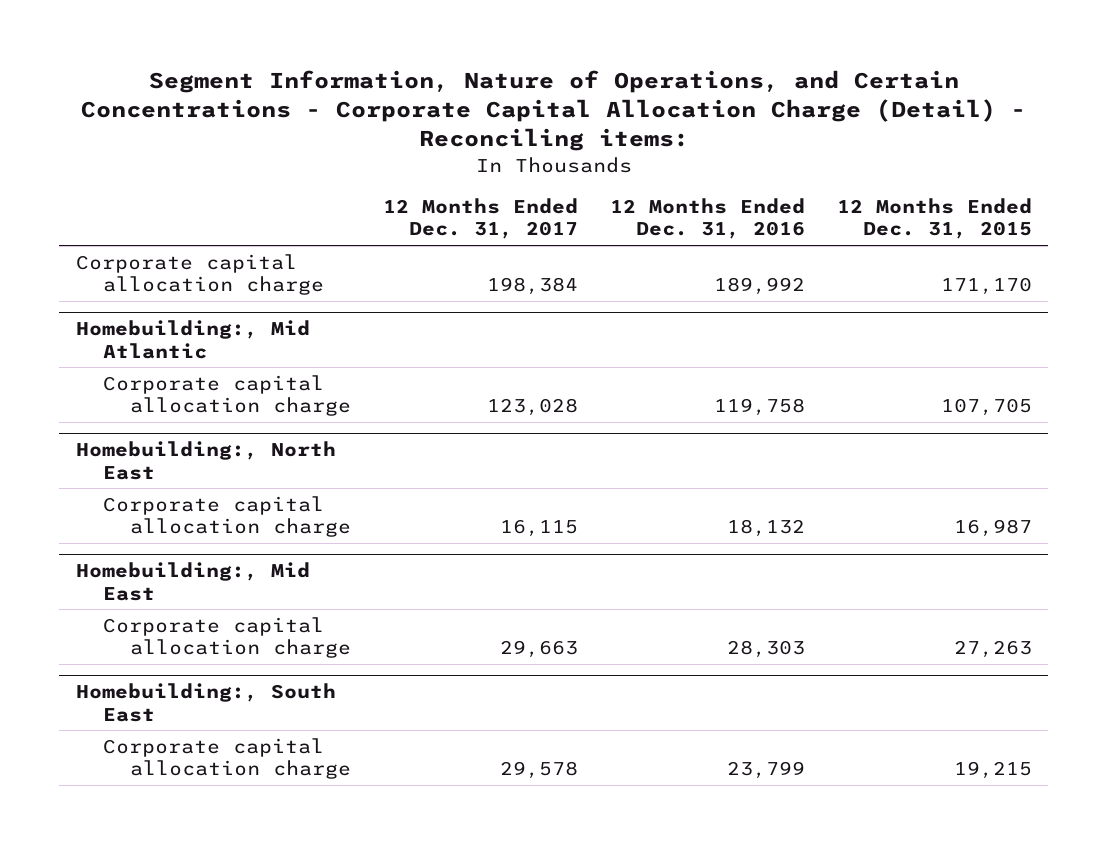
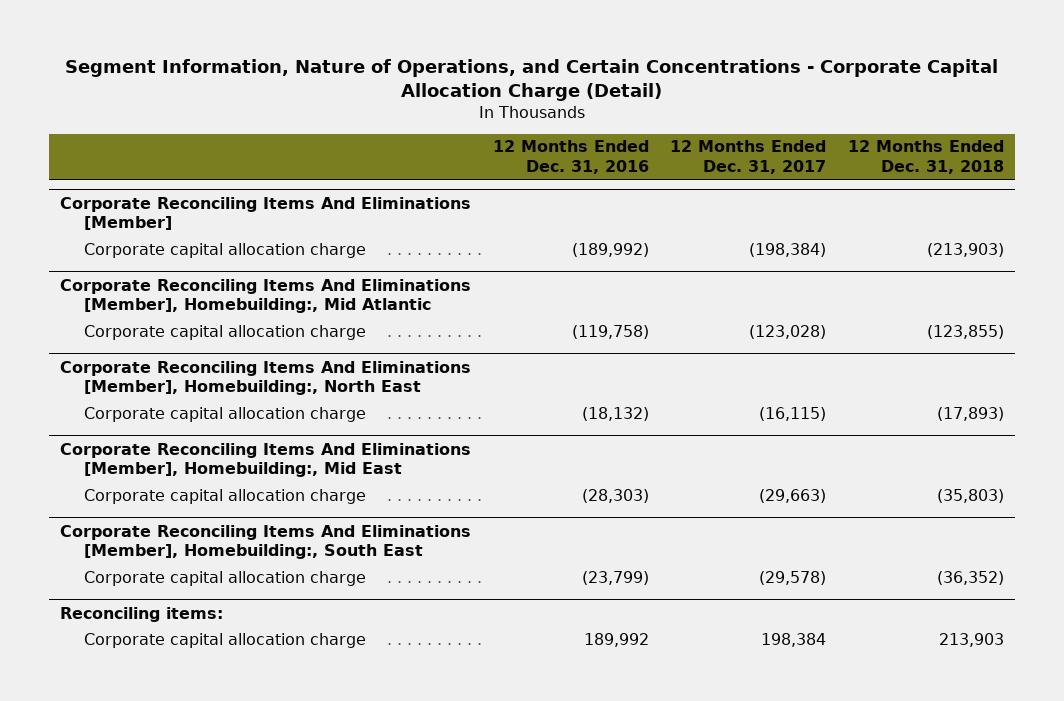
[80,70,1026,152] Segment Information, Nature of Operations, and Certain Concentrations - Corporate Capital Allocation Charge (Detail) - Reconciling items: -> [64,58,998,102] Segment Information, Nature of Operations, and Certain Concentrations - Corporate Capital Allocation Charge (Detail)
[837,197,1033,240] 12 Months Ended Dec. 31, 2015 -> none
none -> [848,140,1005,175] 12 Months Ended Dec. 31, 2018
none -> [59,196,471,231] Corporate Reconciling Items And Eliminations [Member]
none -> [83,242,366,258] Corporate capital allocation charge
none -> [59,278,471,314] Corporate Reconciling Items And Eliminations [Member], Homebuilding:, Mid Atlantic
none -> [83,324,366,340] Corporate capital allocation charge
none -> [59,360,471,396] Corporate Reconciling Items And Eliminations [Member], Homebuilding:, North East
none -> [83,406,366,422] Corporate capital allocation charge
none -> [59,442,471,478] Corporate Reconciling Items And Eliminations [Member], Homebuilding:, Mid East
none -> [83,488,366,504] Corporate capital allocation charge
none -> [59,524,471,560] Corporate Reconciling Items And Eliminations [Member], Homebuilding:, South East
none -> [83,570,366,586] Corporate capital allocation charge
none -> [59,606,223,622] Reconciling items:
[75,319,310,359] Homebuilding:, Mid Atlantic -> none
[102,374,351,417] Corporate capital allocation charge -> none
[75,440,336,480] Homebuilding:, North East -> none
[102,495,351,538] Corporate capital allocation charge -> none
[75,561,310,601] Homebuilding:, Mid East -> none
[102,616,351,659] Corporate capital allocation charge -> none
[75,682,336,722] Homebuilding:, South East -> none
[102,737,351,780] Corporate capital allocation charge -> none

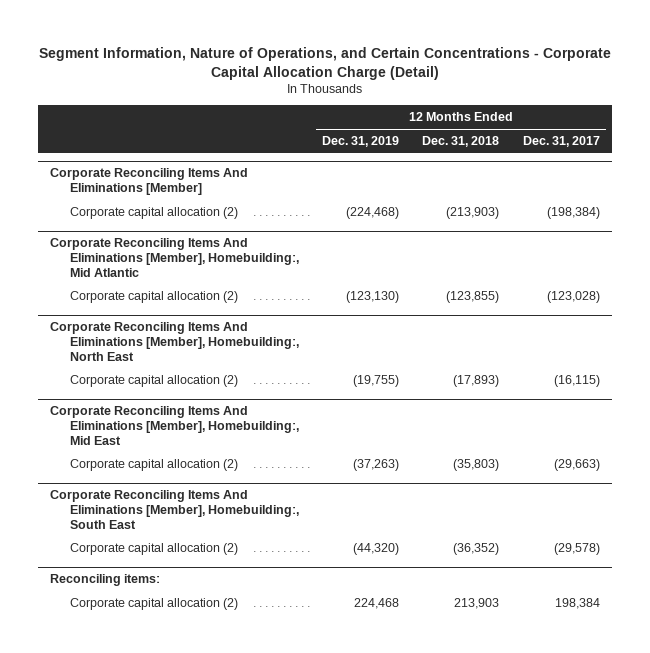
[492,140,649,175] 12 Months Ended Dec. 31, 2016 -> none
none -> [322,136,400,148] Dec. 31, 2019
[83,242,366,258] Corporate capital allocation charge -> [69,207,238,220] Corporate capital allocation (2)
[83,324,366,340] Corporate capital allocation charge -> [69,291,238,304] Corporate capital allocation (2)
[83,406,366,422] Corporate capital allocation charge -> [69,375,238,388] Corporate capital allocation (2)
[83,488,366,504] Corporate capital allocation charge -> [69,459,238,472] Corporate capital allocation (2)
[83,570,366,586] Corporate capital allocation charge -> [69,543,238,556] Corporate capital allocation (2)
[83,632,366,648] Corporate capital allocation charge -> [69,598,238,611] Corporate capital allocation (2)

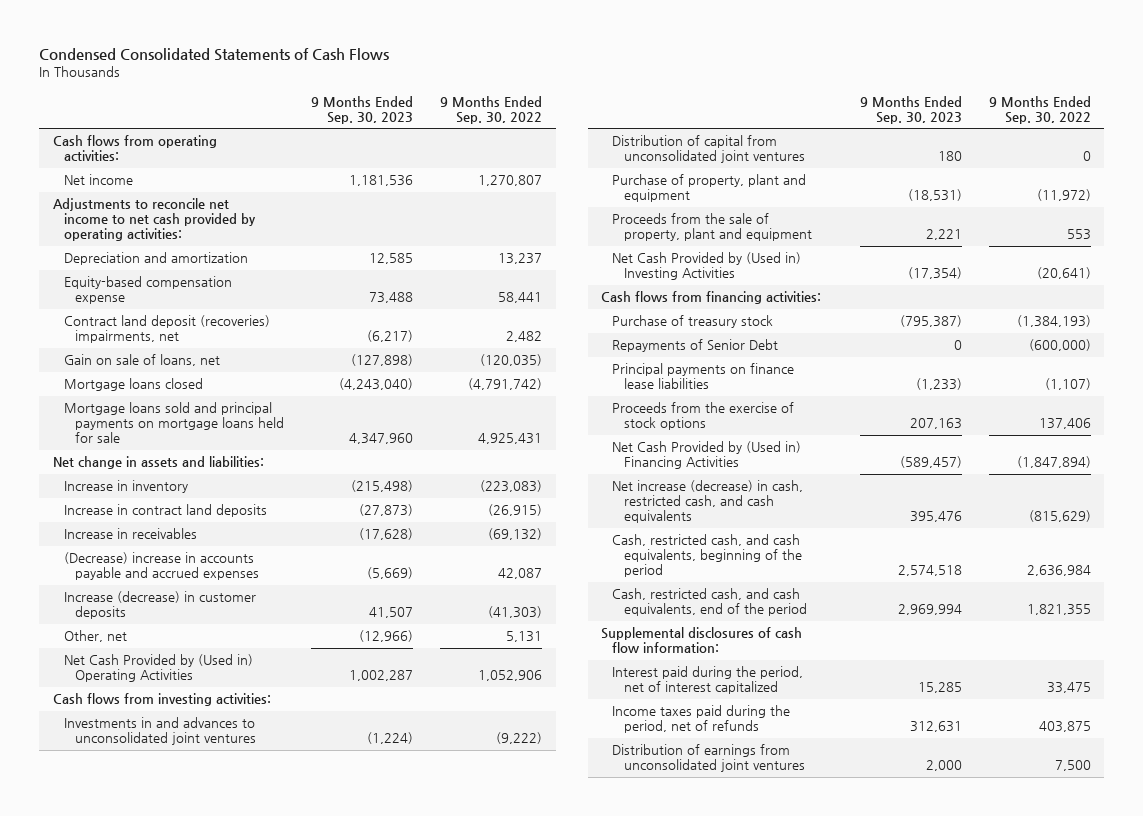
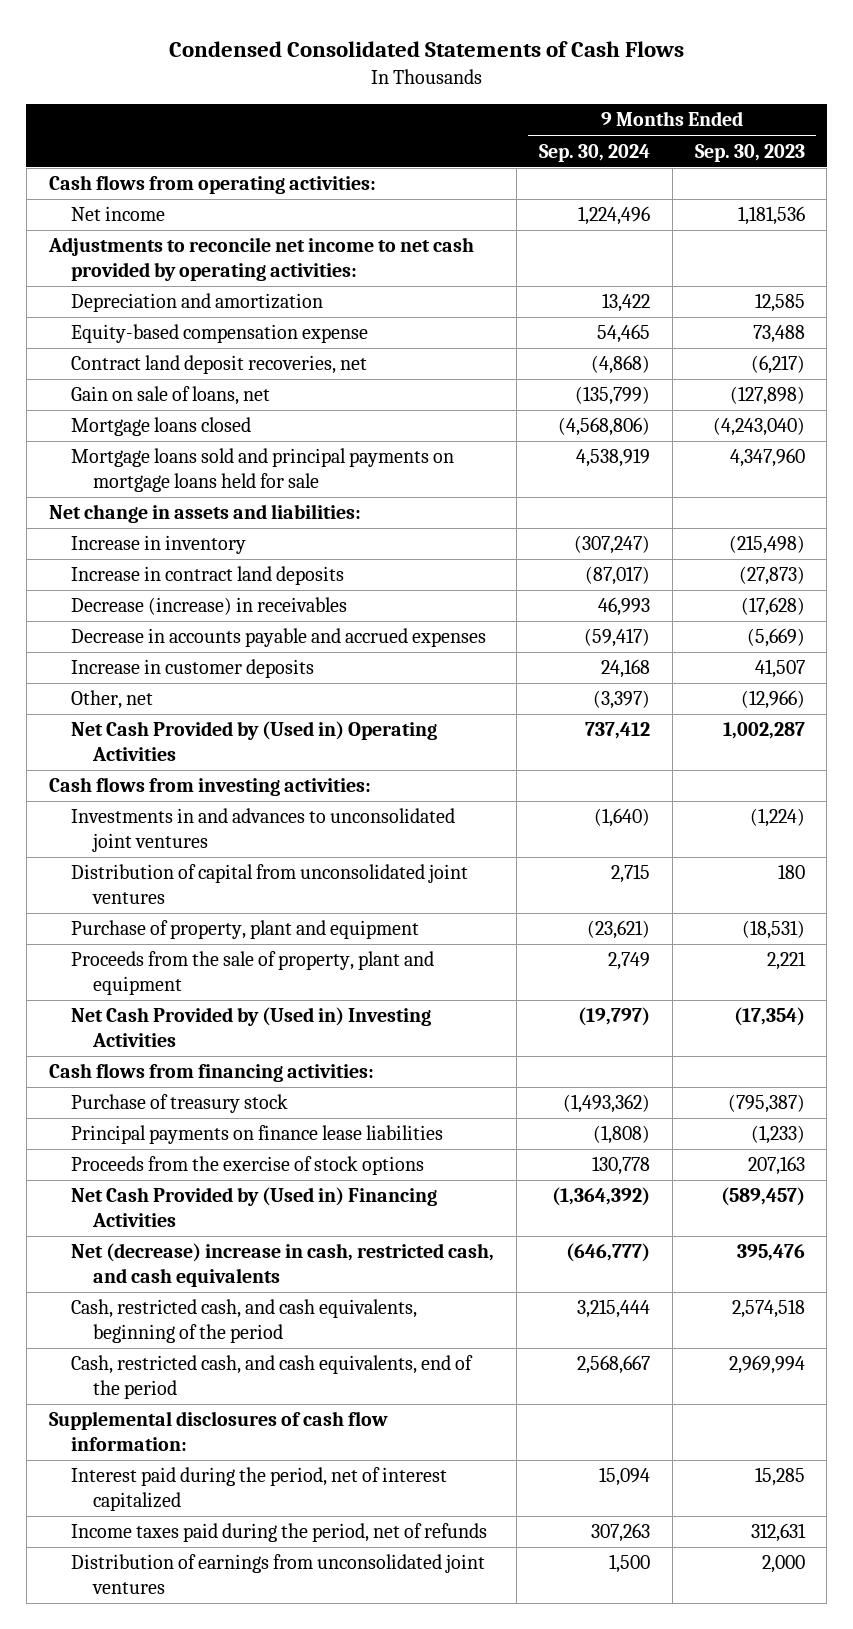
[440,95,543,124] 9 Months Ended Sep. 30, 2022 -> none
none -> [538,143,650,162] Sep. 30, 2024
[63,315,270,344] Contract land deposit (recoveries) impairments, net -> [71,355,368,375] Contract land deposit recoveries, net
[63,528,197,540] Increase in receivables -> [71,597,348,616] Decrease (increase) in receivables
[63,552,259,581] (Decrease) increase in accounts payable and accrued expenses -> [71,628,487,648] Decrease in accounts payable and accrued expenses
[63,591,256,620] Increase (decrease) in customer deposits -> [71,659,315,679] Increase in customer deposits
[612,339,779,353] Repayments of Senior Debt -> none
[612,480,804,524] Net increase (decrease) in cash, restricted cash, and cash equivalents -> [71,1243,495,1287] Net (decrease) increase in cash, restricted cash, and cash equivalents

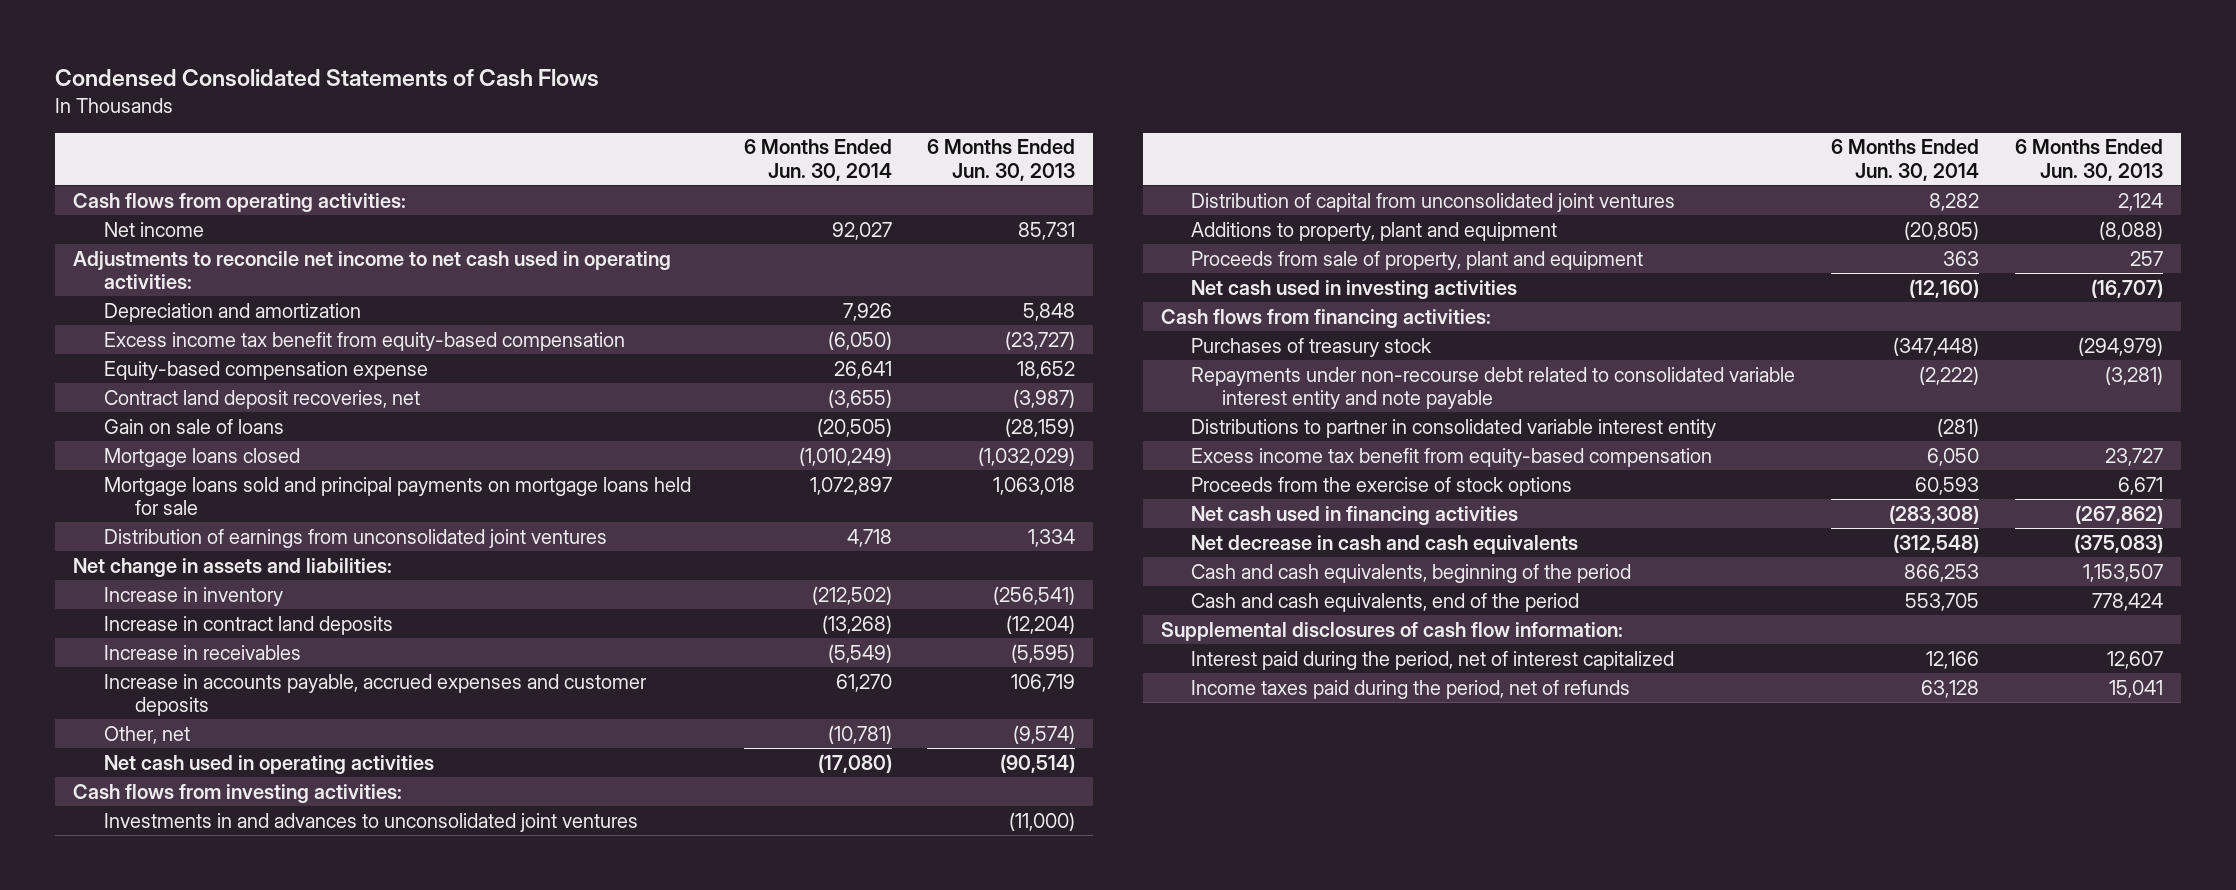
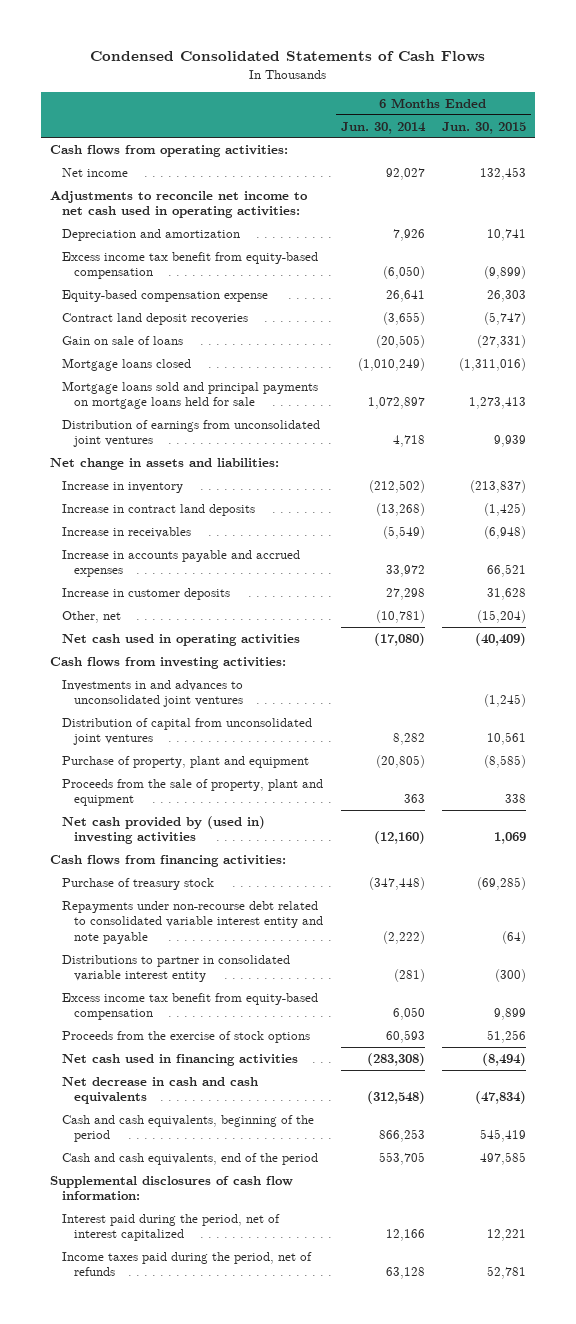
[927,139,1076,181] 6 Months Ended Jun. 30, 2013 -> none
none -> [442,121,527,134] Jun. 30, 2015
[103,389,420,409] Contract land deposit recoveries, net -> [61,312,248,325] Contract land deposit recoveries
[103,673,647,716] Increase in accounts payable, accrued expenses and customer deposits -> [61,549,300,578] Increase in accounts payable and accrued expenses
[835,673,892,692] 61,270 -> [385,565,425,578] 33,972
none -> [61,587,230,600] Increase in customer deposits
[1191,221,1558,241] Additions to property, plant and equipment -> [61,755,309,768] Purchase of property, plant and equipment
[1191,250,1644,270] Proceeds from sale of property, plant and equipment -> [61,778,323,807] Proceeds from the sale of property, plant and equipment
[1191,279,1518,299] Net cash used in investing activities -> [61,815,265,845] Net cash provided by (used in) investing activities
[1191,337,1433,357] Purchases of treasury stock -> [61,877,214,890] Purchase of treasury stock

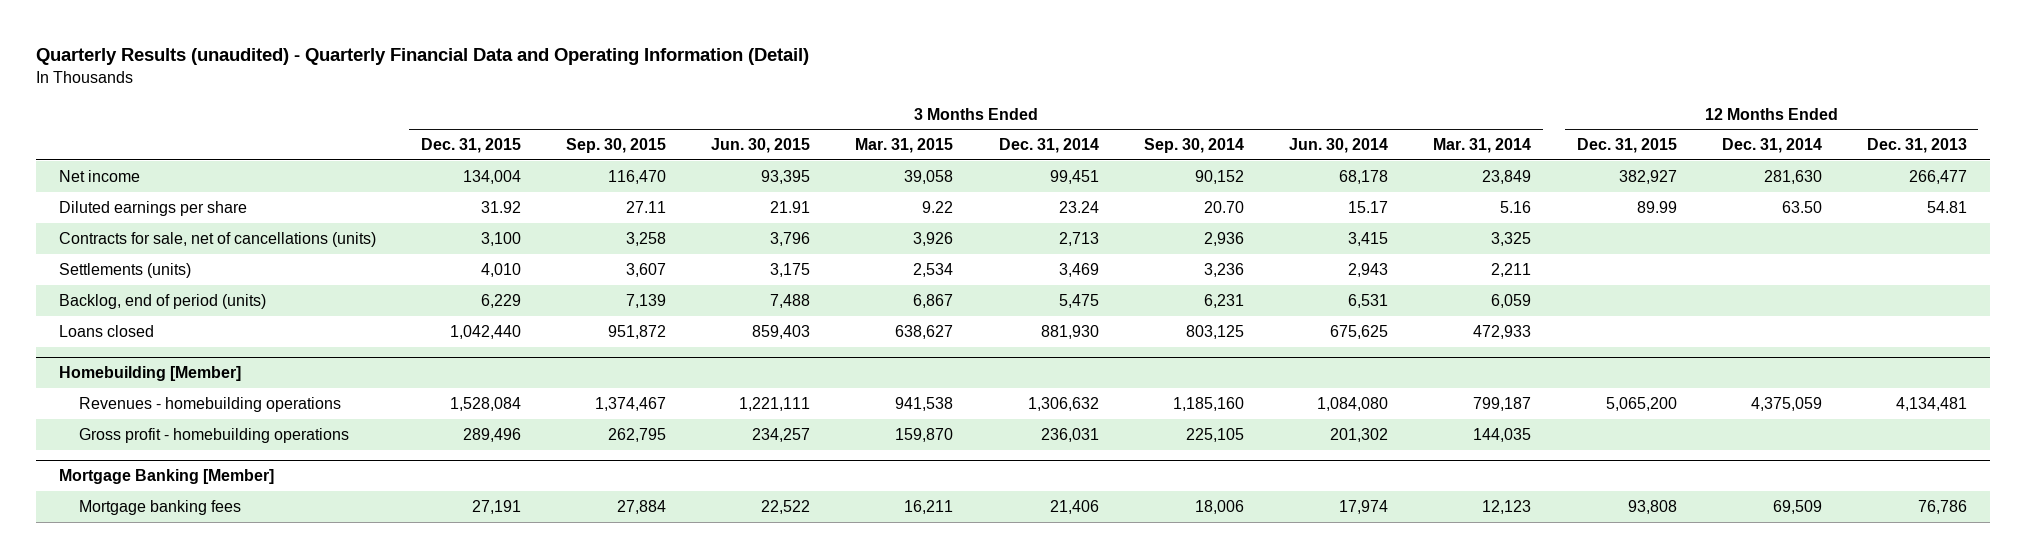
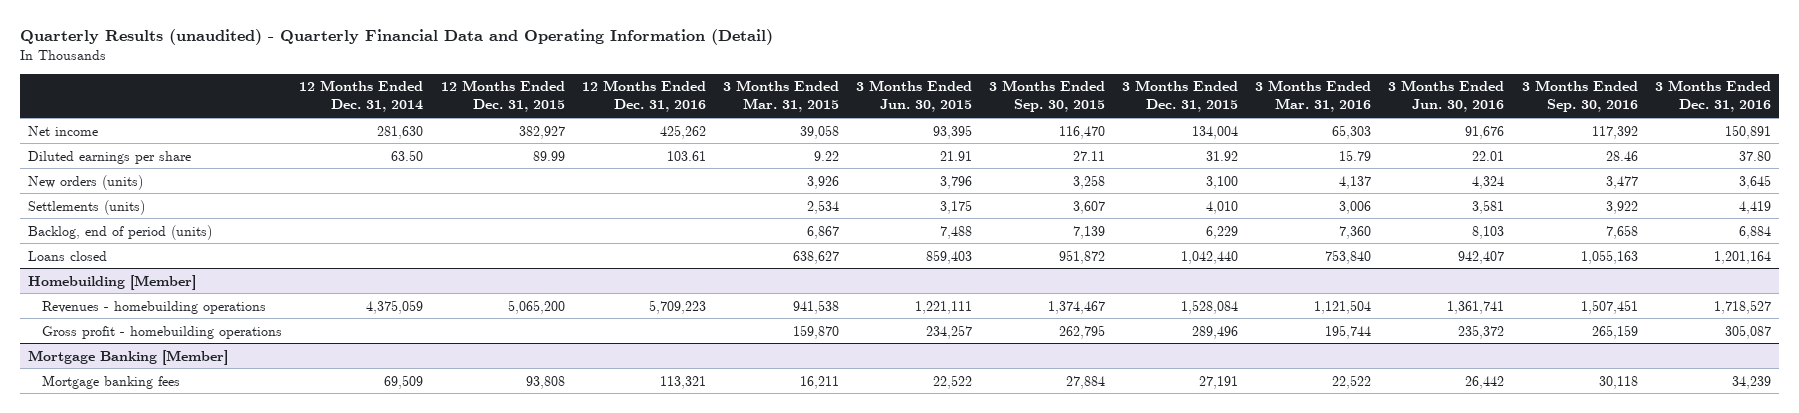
[998,138,1099,154] Dec. 31, 2014 -> none
[1143,138,1244,154] Sep. 30, 2014 -> none
[1289,138,1389,154] Jun. 30, 2014 -> none
[1433,138,1532,154] Mar. 31, 2014 -> none
[1867,138,1968,154] Dec. 31, 2013 -> none
none -> [581,80,706,113] 12 Months Ended Dec. 31, 2016
none -> [1255,80,1372,113] 3 Months Ended Mar. 31, 2016
none -> [1388,80,1505,113] 3 Months Ended Jun. 30, 2016
none -> [1521,80,1638,113] 3 Months Ended Sep. 30, 2016
none -> [1654,80,1771,113] 3 Months Ended Dec. 31, 2016
[58,231,376,247] Contracts for sale, net of cancellations (units) -> [28,174,144,190] New orders (units)

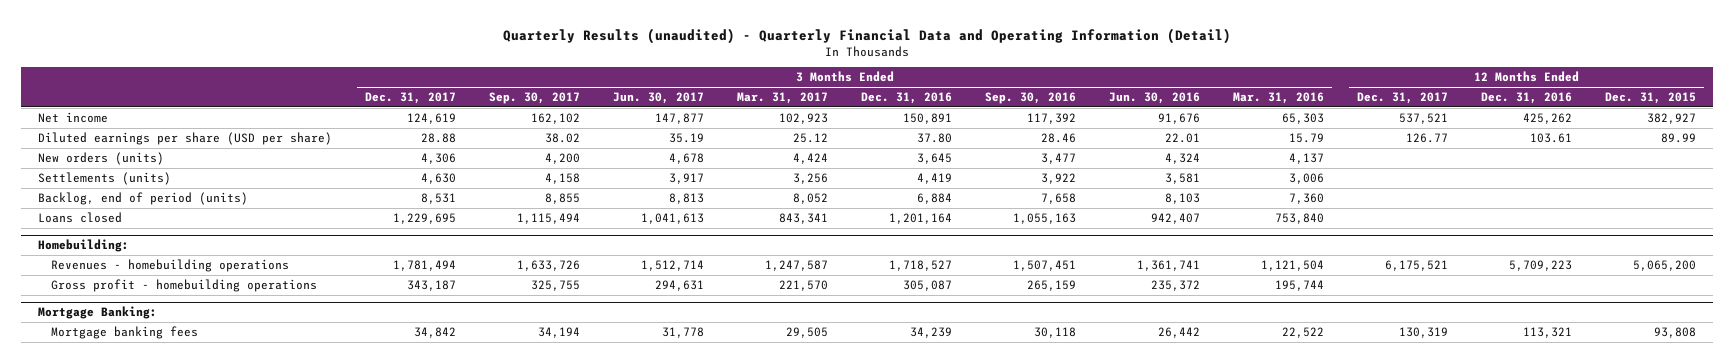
[299,80,424,113] 12 Months Ended Dec. 31, 2014 -> none
[722,80,839,113] 3 Months Ended Mar. 31, 2015 -> none
[855,80,972,113] 3 Months Ended Jun. 30, 2015 -> none
[989,80,1106,113] 3 Months Ended Sep. 30, 2015 -> none
[1122,80,1239,113] 3 Months Ended Dec. 31, 2015 -> none
none -> [364,92,456,105] Dec. 31, 2017
none -> [488,92,580,105] Sep. 30, 2017
none -> [613,92,705,105] Jun. 30, 2017
none -> [737,92,829,105] Mar. 31, 2017
none -> [1357,92,1449,105] Dec. 31, 2017
[28,150,192,164] Diluted earnings per share -> [37,131,332,145] Diluted earnings per share (USD per share)
[28,274,197,290] Homebuilding [Member] -> [37,239,129,253] Homebuilding:
[28,349,229,365] Mortgage Banking [Member] -> [37,306,157,320] Mortgage Banking:

